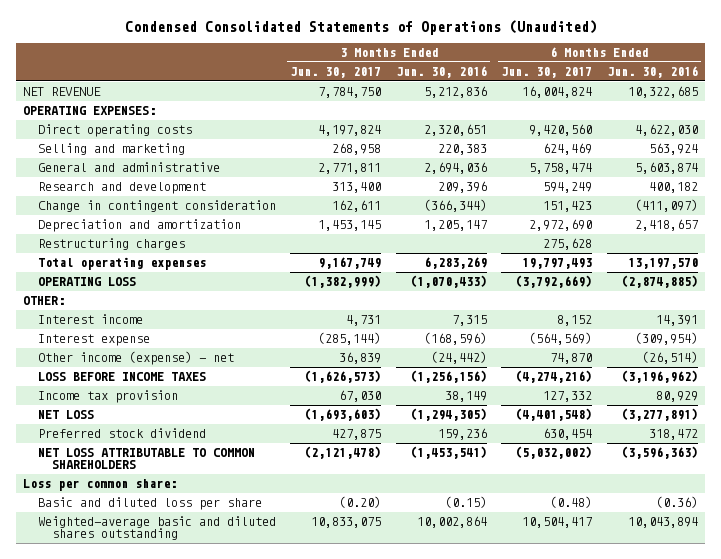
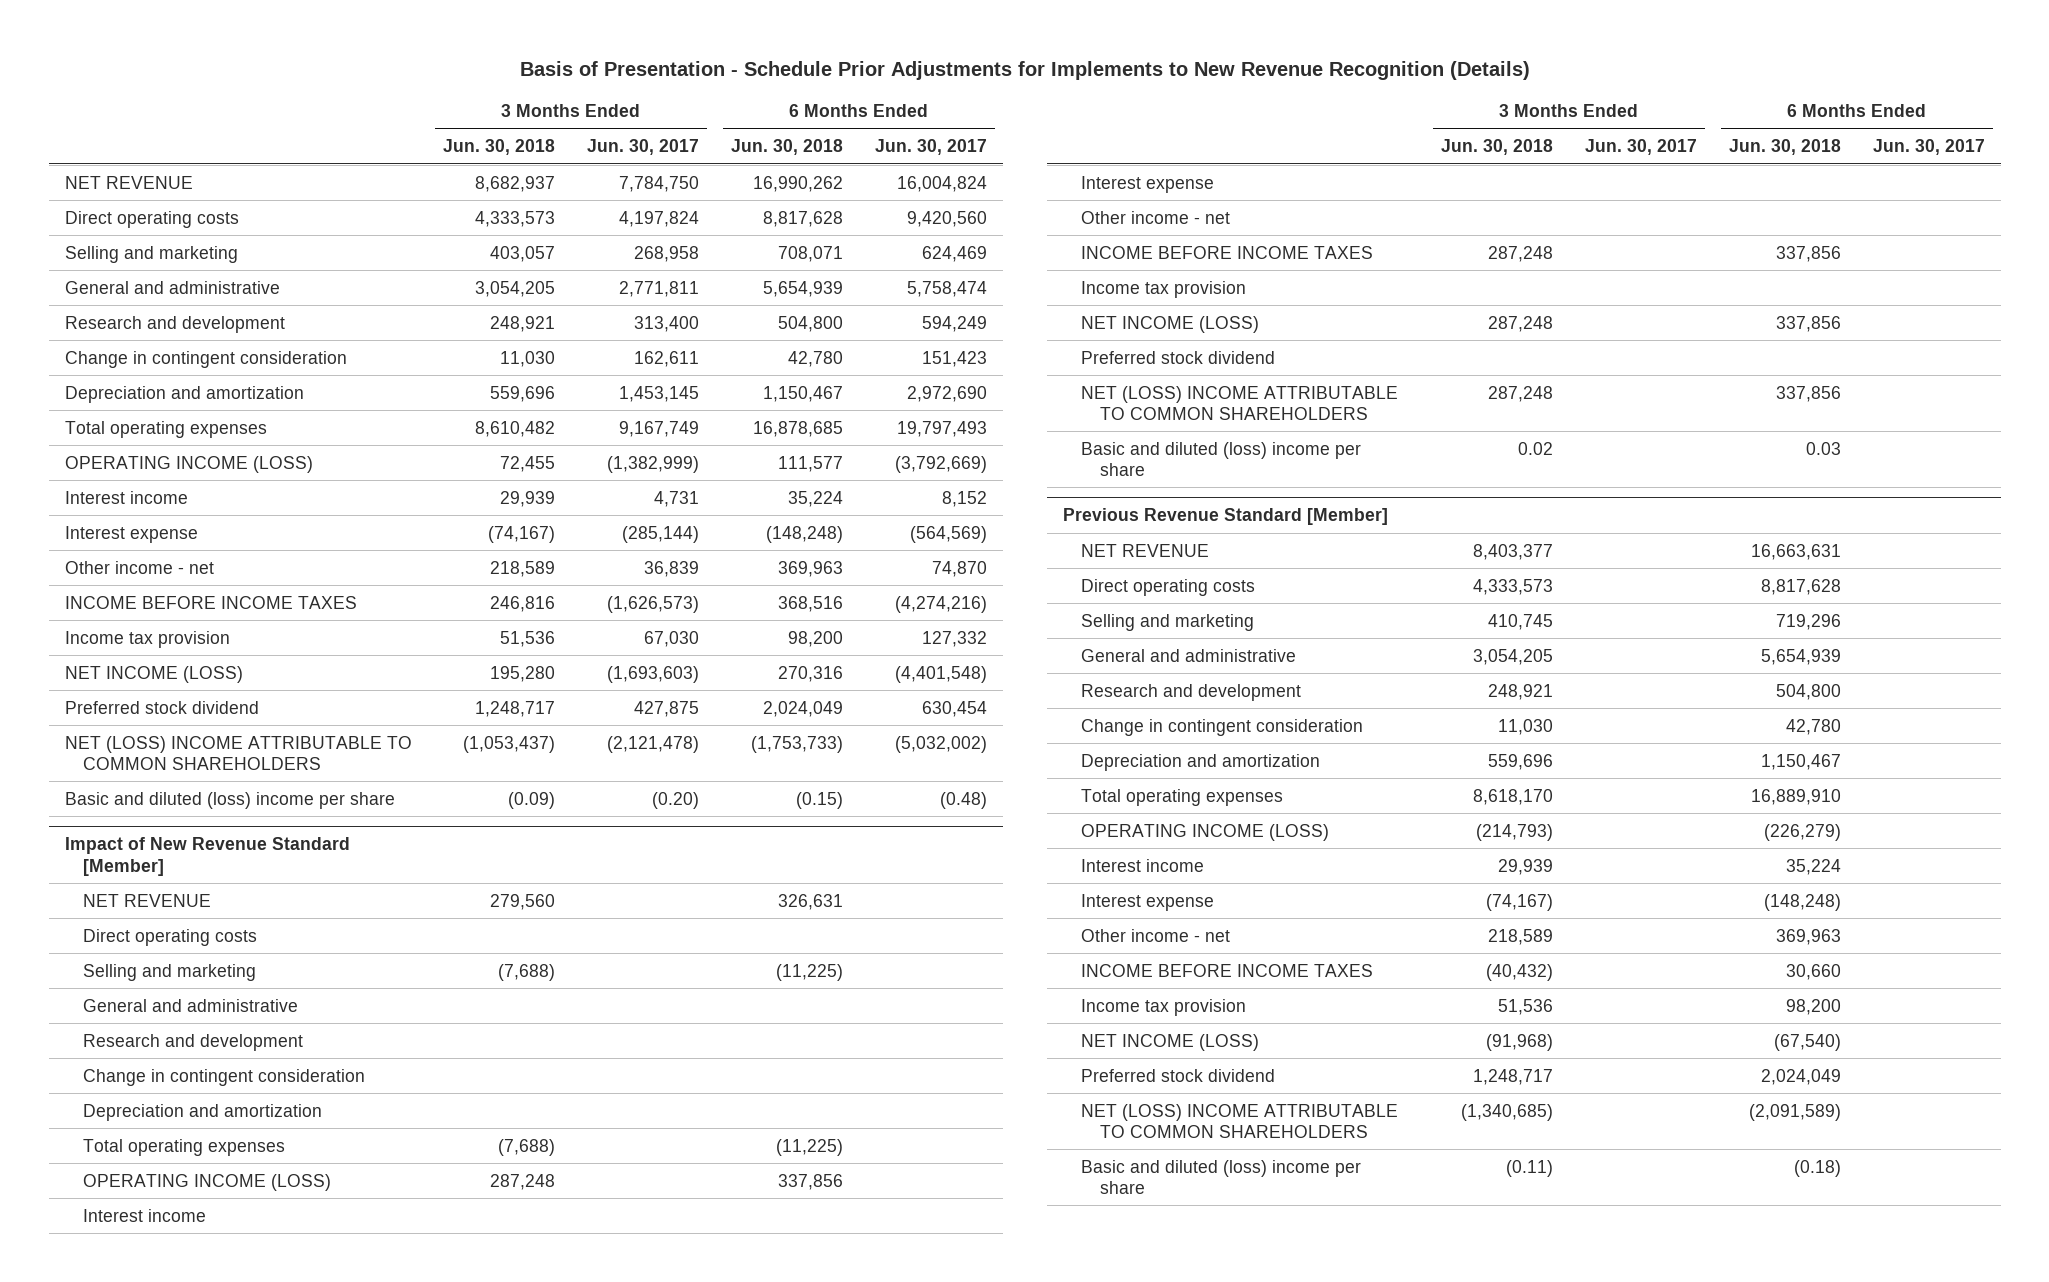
[124,20,597,36] Condensed Consolidated Statements of Operations (Unaudited) -> [519,60,1530,80] Basis of Presentation - Schedule Prior Adjustments for Implements to New Revenue Recognition (Details)
[395,66,487,79] Jun. 30, 2016 -> none
[606,66,698,79] Jun. 30, 2016 -> none
none -> [443,139,556,156] Jun. 30, 2018
none -> [731,139,844,156] Jun. 30, 2018
[23,106,157,116] OPERATING EXPENSES: -> none
[37,238,185,251] Restructuring charges -> none
[23,296,66,306] OTHER: -> none
[37,277,136,287] OPERATING LOSS -> [64,455,313,473] OPERATING INCOME (LOSS)
[37,351,234,366] Other income (expense) - net -> [64,560,214,574] Other income - net
[37,372,206,382] LOSS BEFORE INCOME TAXES -> [64,595,357,609] INCOME BEFORE INCOME TAXES
[37,410,94,420] NET LOSS -> [64,665,243,683] NET INCOME (LOSS)
[23,479,178,492] Loss per common share: -> none
[37,516,276,541] Weighted-average basic and diluted shares outstanding -> none
[37,448,255,470] NET LOSS ATTRIBUTABLE TO COMMON SHAREHOLDERS -> [64,735,412,770] NET (LOSS) INCOME ATTRIBUTABLE TO COMMON SHAREHOLDERS
[37,497,262,511] Basic and diluted loss per share -> [64,791,395,809] Basic and diluted (loss) income per share
none -> [64,837,350,876] Impact of New Revenue Standard [Member]
none -> [83,893,212,907] NET REVENUE
none -> [83,928,258,946] Direct operating costs
none -> [83,963,257,981] Selling and marketing
none -> [83,998,299,1012] General and administrative
none -> [83,1033,304,1051] Research and development
none -> [83,1068,366,1086] Change in contingent consideration
none -> [83,1103,323,1121] Depreciation and amortization
none -> [83,1138,286,1156] Total operating expenses
none -> [83,1173,332,1191] OPERATING INCOME (LOSS)
none -> [83,1208,207,1222] Interest income
none -> [1081,175,1215,193] Interest expense
none -> [1081,210,1231,224] Other income - net
none -> [1081,245,1374,259] INCOME BEFORE INCOME TAXES
none -> [1081,280,1247,298] Income tax provision
none -> [1081,315,1260,333] NET INCOME (LOSS)
none -> [1081,350,1276,364] Preferred stock dividend
none -> [1081,385,1399,420] NET (LOSS) INCOME ATTRIBUTABLE TO COMMON SHAREHOLDERS
none -> [1081,441,1362,476] Basic and diluted (loss) income per share
none -> [1062,508,1388,526] Previous Revenue Standard [Member]
none -> [1081,543,1210,557] NET REVENUE
none -> [1081,578,1256,596] Direct operating costs
none -> [1081,613,1255,631] Selling and marketing
none -> [1081,648,1297,662] General and administrative
none -> [1081,683,1302,701] Research and development
none -> [1081,718,1364,736] Change in contingent consideration
none -> [1081,753,1321,771] Depreciation and amortization
none -> [1081,788,1284,806] Total operating expenses
none -> [1081,823,1330,841] OPERATING INCOME (LOSS)
none -> [1081,858,1205,872] Interest income
none -> [1081,893,1215,911] Interest expense
none -> [1081,928,1231,942] Other income - net
none -> [1081,963,1374,977] INCOME BEFORE INCOME TAXES
none -> [1081,998,1247,1016] Income tax provision
none -> [1081,1033,1260,1051] NET INCOME (LOSS)
none -> [1081,1068,1276,1082] Preferred stock dividend
none -> [1081,1103,1399,1138] NET (LOSS) INCOME ATTRIBUTABLE TO COMMON SHAREHOLDERS
none -> [1081,1159,1362,1194] Basic and diluted (loss) income per share

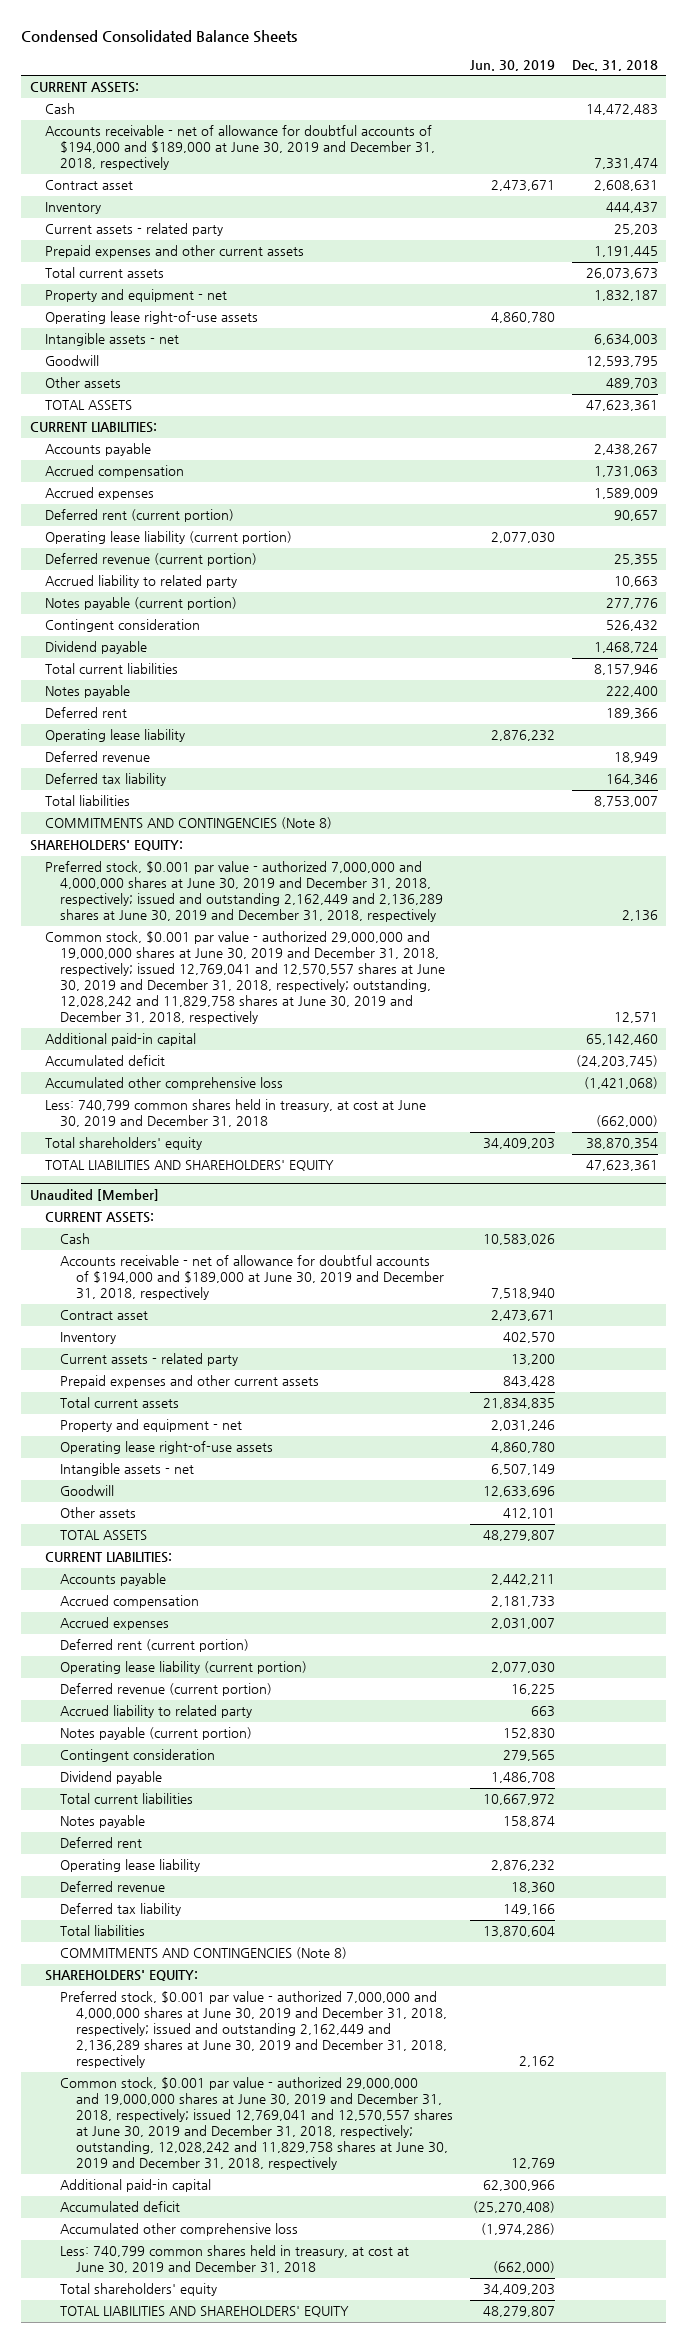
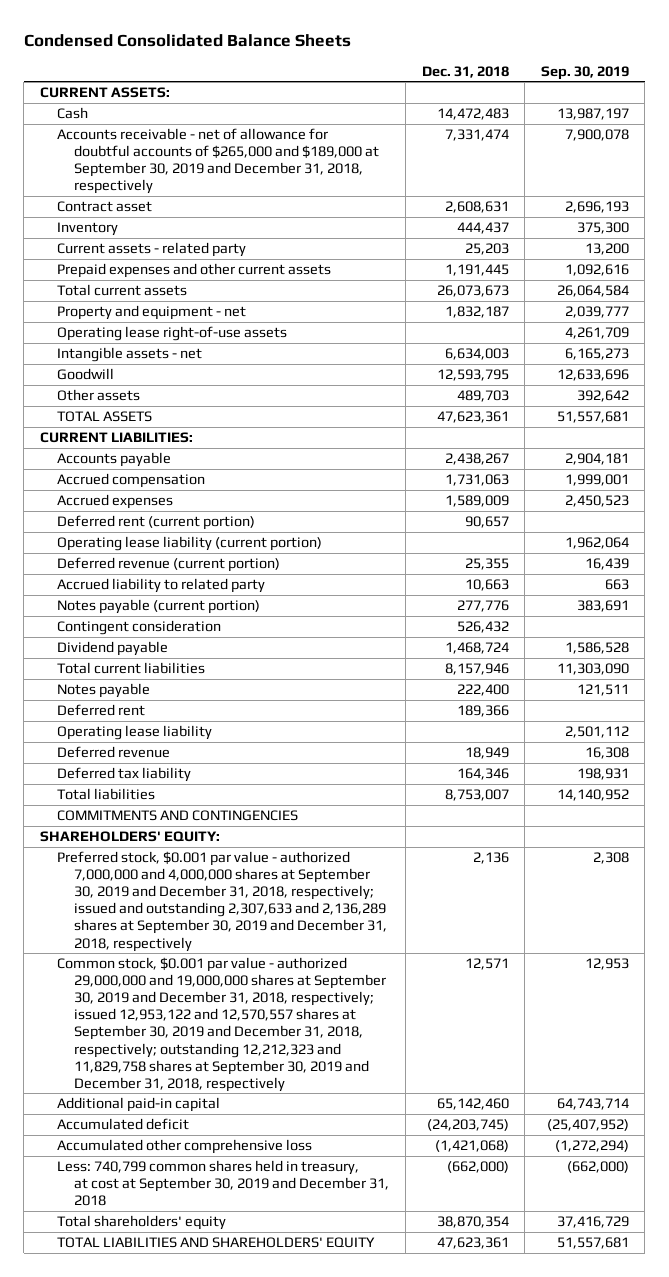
[469,59,555,71] Jun. 30, 2019 -> none
none -> [540,65,629,80] Sep. 30, 2019
[45,125,436,171] Accounts receivable - net of allowance for doubtful accounts of $194,000 and $189,000 at June 30, 2019 and December 31, 2018, respectively -> [56,128,380,195] Accounts receivable - net of allowance for doubtful accounts of $265,000 and $189,000 at September 30, 2019 and December 31, 2018, respectively
[45,817,333,830] COMMITMENTS AND CONTINGENCIES (Note 8) -> [56,810,298,822] COMMITMENTS AND CONTINGENCIES
[45,861,444,923] Preferred stock, $0.001 par value - authorized 7,000,000 and 4,000,000 shares at June 30, 2019 and December 31, 2018, respectively; issued and outstanding 2,162,449 and 2,136,289 shares at June 30, 2019 and December 31, 2018, respectively -> [56,851,388,952] Preferred stock, $0.001 par value - authorized 7,000,000 and 4,000,000 shares at September 30, 2019 and December 31, 2018, respectively; issued and outstanding 2,307,633 and 2,136,289 shares at September 30, 2019 and December 31, 2018, respectively
[45,931,446,1024] Common stock, $0.001 par value - authorized 29,000,000 and 19,000,000 shares at June 30, 2019 and December 31, 2018, respectively; issued 12,769,041 and 12,570,557 shares at June 30, 2019 and December 31, 2018, respectively; outstanding, 12,028,242 and 11,829,758 shares at June 30, 2019 and December 31, 2018, respectively -> [56,957,387,1092] Common stock, $0.001 par value - authorized 29,000,000 and 19,000,000 shares at September 30, 2019 and December 31, 2018, respectively; issued 12,953,122 and 12,570,557 shares at September 30, 2019 and December 31, 2018, respectively; outstanding 12,212,323 and 11,829,758 shares at September 30, 2019 and December 31, 2018, respectively
[45,1099,427,1128] Less: 740,799 common shares held in treasury, at cost at June 30, 2019 and December 31, 2018 -> [56,1160,390,1207] Less: 740,799 common shares held in treasury, at cost at September 30, 2019 and December 31, 2018
[29,1189,159,1202] Unaudited [Member] -> none
[45,1212,155,1224] CURRENT ASSETS: -> none
[60,1233,91,1245] Cash -> none
[60,1255,444,1301] Accounts receivable - net of allowance for doubtful accounts of $194,000 and $189,000 at June 30, 2019 and December 31, 2018, respectively -> none
[60,1310,149,1321] Contract asset -> none
[60,1332,117,1345] Inventory -> none
[60,1353,239,1367] Current assets - related party -> none
[60,1375,320,1389] Prepaid expenses and other current assets -> none
[60,1397,180,1409] Total current assets -> none
[60,1419,243,1433] Property and equipment - net -> none
[60,1441,274,1455] Operating lease right-of-use assets -> none
[60,1463,195,1477] Intangible assets - net -> none
[60,1485,115,1497] Goodwill -> none
[60,1507,137,1519] Other assets -> none
[60,1530,148,1541] TOTAL ASSETS -> none
[45,1552,173,1564] CURRENT LIABILITIES: -> none
[60,1573,167,1587] Accounts payable -> none
[60,1595,200,1609] Accrued compensation -> none
[60,1617,170,1631] Accrued expenses -> none
[60,1639,250,1653] Deferred rent (current portion) -> none
[60,1661,308,1675] Operating lease liability (current portion) -> none
[60,1683,273,1697] Deferred revenue (current portion) -> none
[60,1705,253,1719] Accrued liability to related party -> none
[60,1727,253,1741] Notes payable (current portion) -> none
[60,1749,216,1763] Contingent consideration -> none
[60,1771,163,1785] Dividend payable -> none
[60,1793,194,1805] Total current liabilities -> none
[60,1815,146,1829] Notes payable -> none
[60,1837,143,1849] Deferred rent -> none
[60,1859,201,1873] Operating lease liability -> none
[60,1881,166,1893] Deferred revenue -> none
[60,1903,182,1917] Deferred tax liability -> none
[60,1925,146,1937] Total liabilities -> none
[60,1947,348,1960] COMMITMENTS AND CONTINGENCIES (Note 8) -> none
[45,1970,199,1982] SHAREHOLDERS' EQUITY: -> none
[60,1991,447,2069] Preferred stock, $0.001 par value - authorized 7,000,000 and 4,000,000 shares at June 30, 2019 and December 31, 2018, respectively; issued and outstanding 2,162,449 and 2,136,289 shares at June 30, 2019 and December 31, 2018, respectively -> none
[60,2077,453,2170] Common stock, $0.001 par value - authorized 29,000,000 and 19,000,000 shares at June 30, 2019 and December 31, 2018, respectively; issued 12,769,041 and 12,570,557 shares at June 30, 2019 and December 31, 2018, respectively; outstanding, 12,028,242 and 11,829,758 shares at June 30, 2019 and December 31, 2018, respectively -> none
[60,2179,212,2193] Additional paid-in capital -> none
[60,2201,181,2213] Accumulated deficit -> none
[60,2223,299,2237] Accumulated other comprehensive loss -> none
[60,2245,410,2274] Less: 740,799 common shares held in treasury, at cost at June 30, 2019 and December 31, 2018 -> none
[60,2283,218,2297] Total shareholders' equity -> none
[60,2306,350,2318] TOTAL LIABILITIES AND SHAREHOLDERS' EQUITY -> none

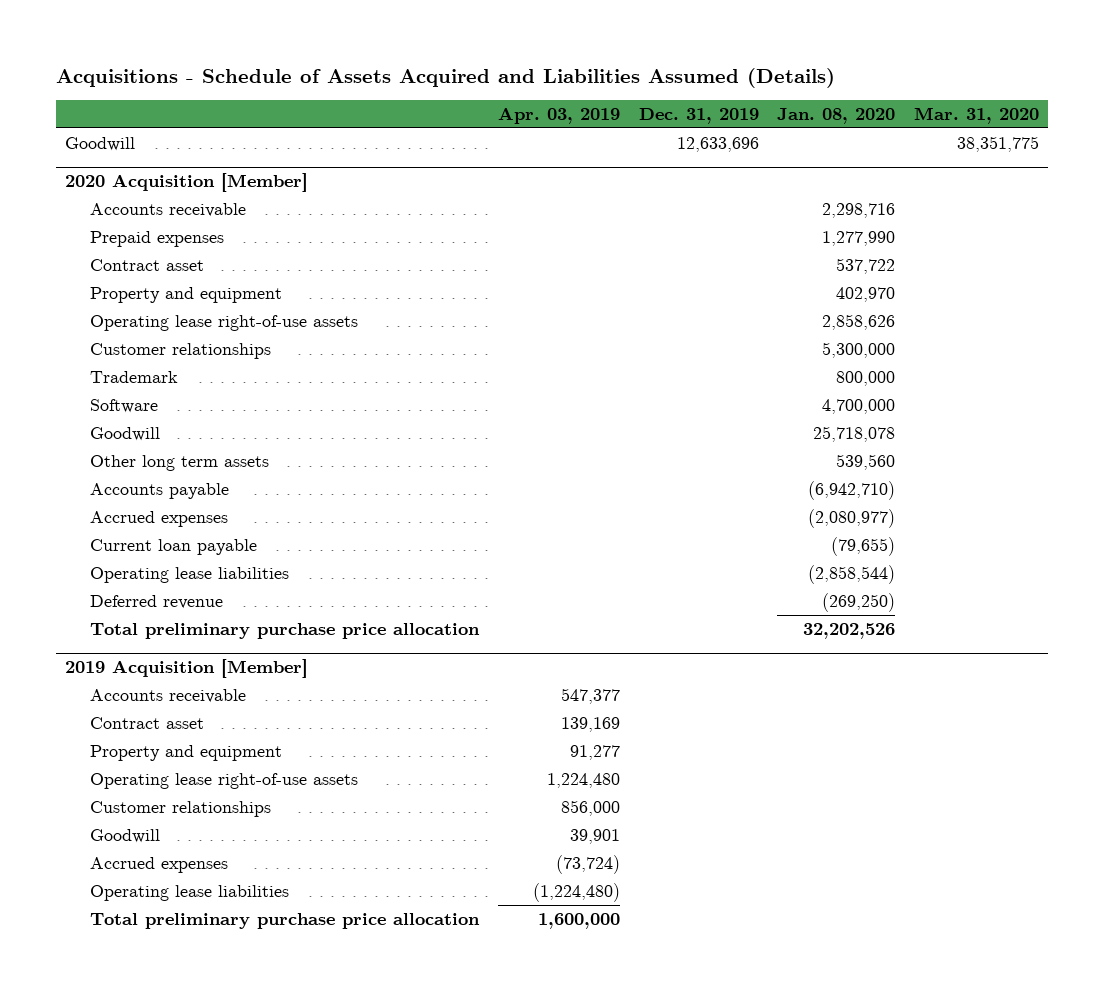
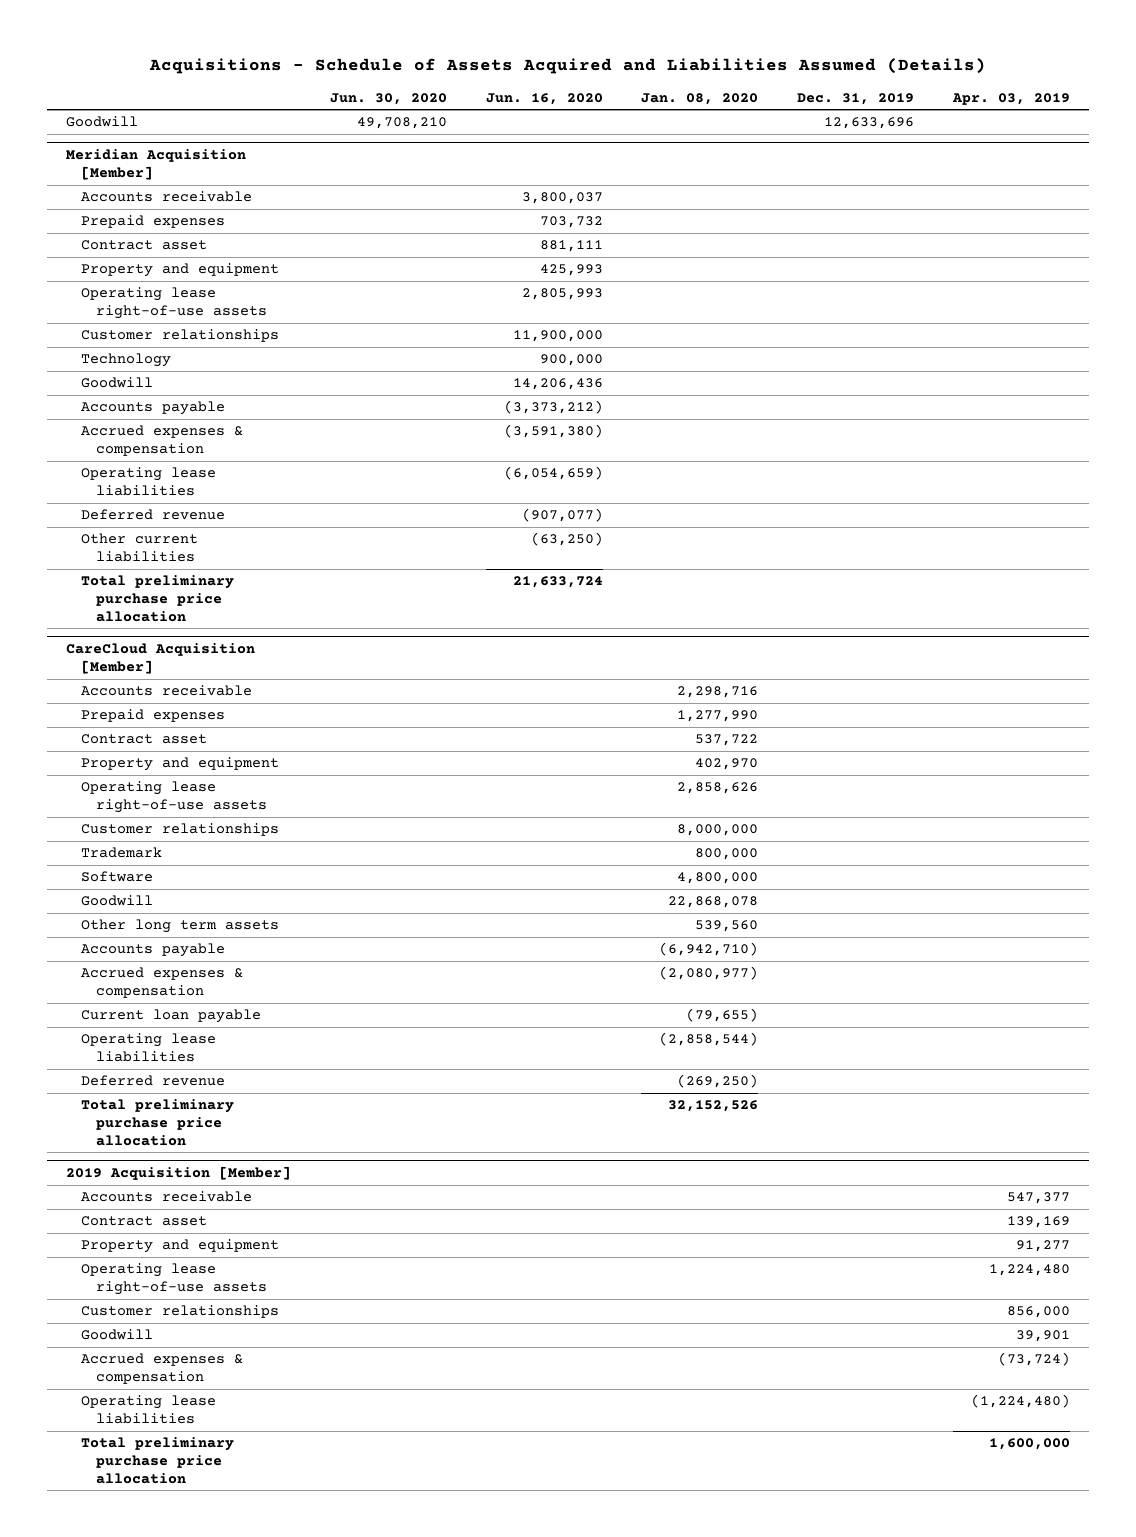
[914,106,1040,124] Mar. 31, 2020 -> none
none -> [329,92,447,105] Jun. 30, 2020
none -> [485,92,603,105] Jun. 16, 2020
none -> [65,149,246,180] Meridian Acquisition [Member]
none -> [80,191,252,203] Accounts receivable
none -> [80,215,225,229] Prepaid expenses
none -> [80,240,207,251] Contract asset
none -> [80,263,279,278] Property and equipment
none -> [80,287,267,320] Operating lease right-of-use assets
none -> [80,329,279,343] Customer relationships
none -> [80,353,171,368] Technology
none -> [80,377,153,389] Goodwill
none -> [80,401,225,416] Accounts payable
none -> [80,425,243,457] Accrued expenses & compensation
none -> [80,467,216,497] Operating lease liabilities
none -> [80,509,225,521] Deferred revenue
none -> [80,533,198,563] Other current liabilities
none -> [80,575,234,622] Total preliminary purchase price allocation
[65,173,309,193] 2020 Acquisition [Member] -> [65,643,255,674] CareCloud Acquisition [Member]
[822,341,896,358] 5,300,000 -> [677,824,759,837] 8,000,000
[822,398,896,414] 4,700,000 -> [677,872,759,885] 4,800,000
[813,425,896,442] 25,718,078 -> [668,896,759,909] 22,868,078
[90,510,229,527] Accrued expenses -> [80,967,243,999] Accrued expenses & compensation
[803,622,896,639] 32,202,526 -> [668,1100,759,1113] 32,152,526
[90,856,229,873] Accrued expenses -> [80,1353,243,1385] Accrued expenses & compensation

